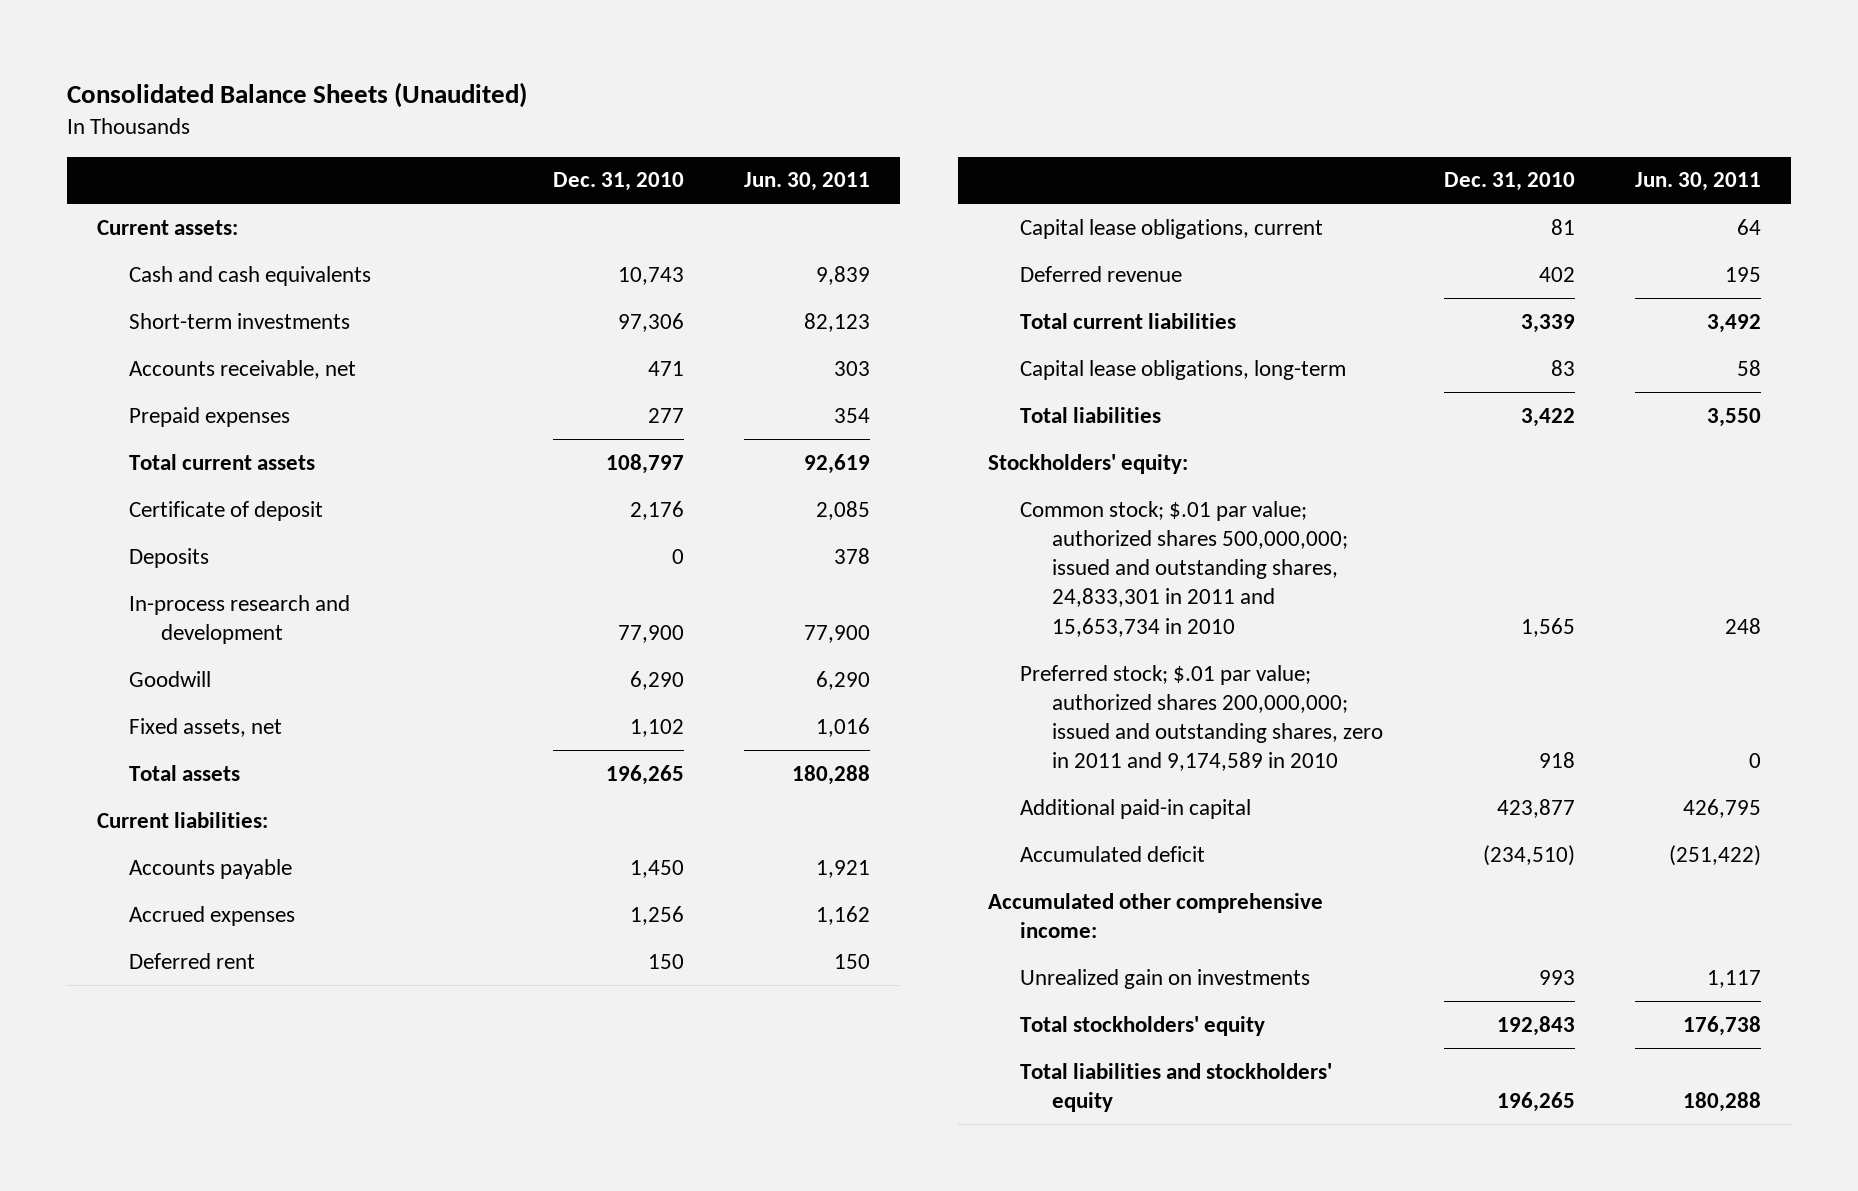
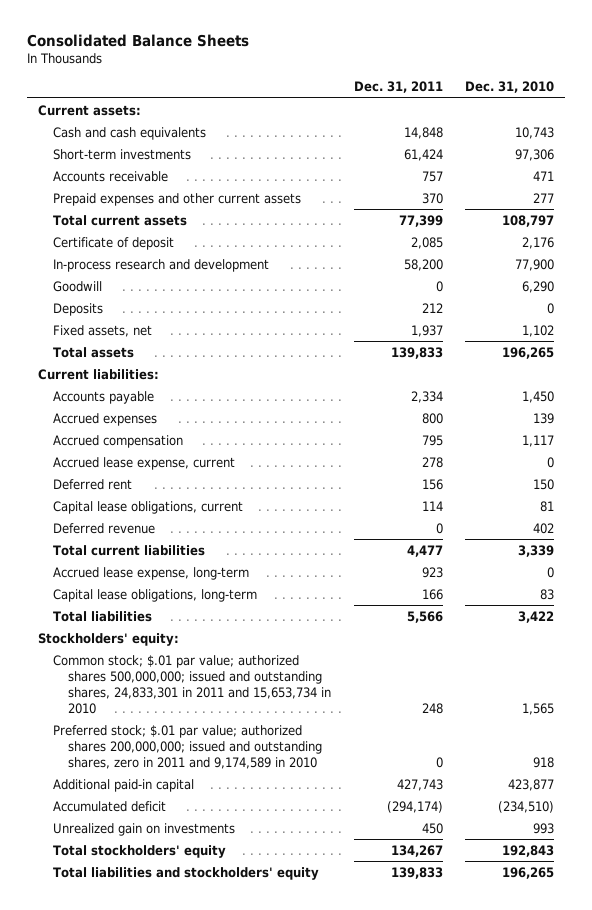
[66,81,527,108] Consolidated Balance Sheets (Unaudited) -> [26,34,249,48] Consolidated Balance Sheets
[744,172,871,192] Jun. 30, 2011 -> none
none -> [353,81,443,94] Dec. 31, 2011
[129,359,357,379] Accounts receivable, net -> [53,170,169,182] Accounts receivable
[129,406,291,427] Prepaid expenses -> [53,192,302,206] Prepaid expenses and other current assets
[129,547,210,568] Deposits -> [53,302,104,316] Deposits
[629,905,684,925] 1,256 -> [533,412,555,424] 139
none -> [53,434,184,448] Accrued compensation
none -> [53,456,236,470] Accrued lease expense, current
none -> [53,566,250,580] Accrued lease expense, long-term
[988,892,1324,939] Accumulated other comprehensive income: -> none

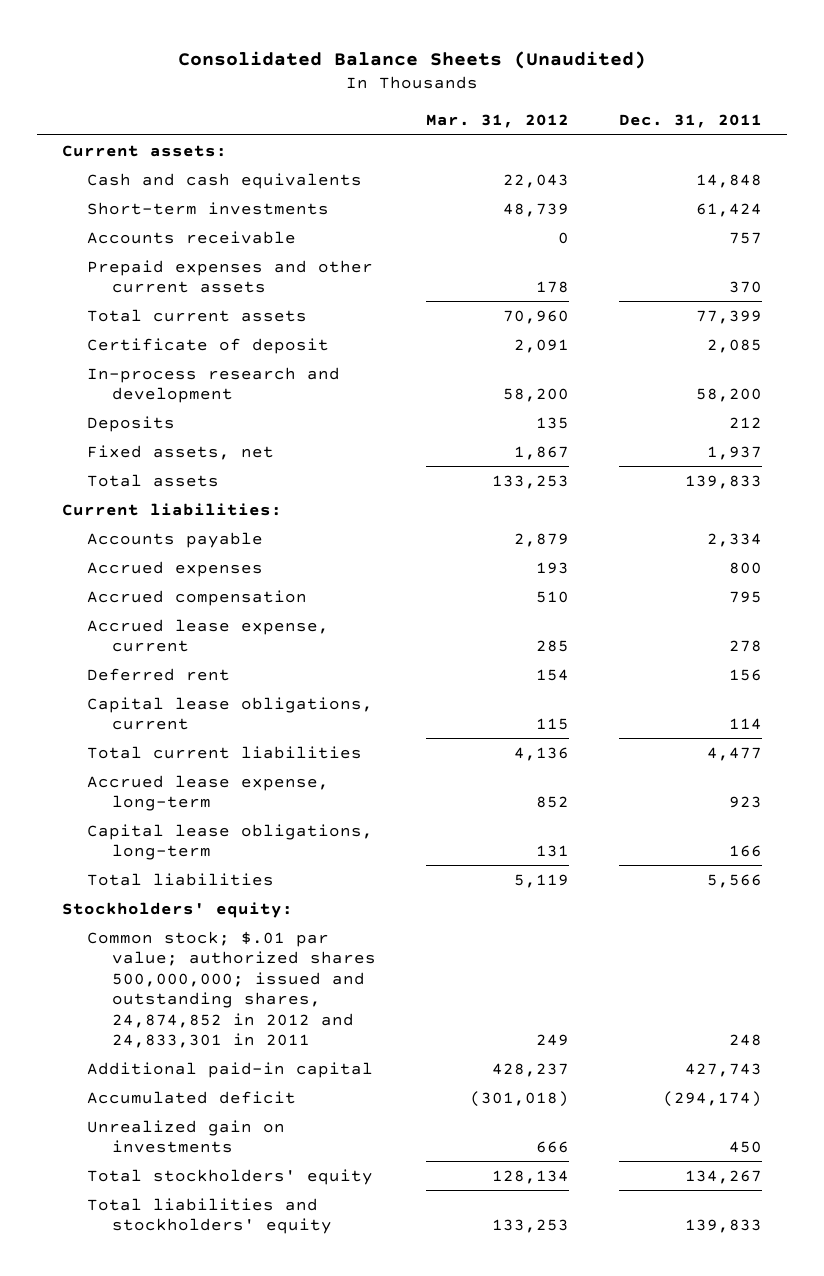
[26,34,249,48] Consolidated Balance Sheets -> [178,50,647,69] Consolidated Balance Sheets (Unaudited)
[465,81,555,94] Dec. 31, 2010 -> none
none -> [426,114,570,129] Mar. 31, 2012
[53,280,103,292] Goodwill -> none
[53,522,156,534] Deferred revenue -> none
[53,724,323,769] Preferred stock; $.01 par value; authorized shares 200,000,000; issued and outstanding shares, zero in 2011 and 9,174,589 in 2010 -> none
[53,654,332,714] Common stock; $.01 par value; authorized shares 500,000,000; issued and outstanding shares, 24,833,301 in 2011 and 15,653,734 in 2010 -> [87,930,377,1049] Common stock; $.01 par value; authorized shares 500,000,000; issued and outstanding shares, 24,874,852 in 2012 and 24,833,301 in 2011

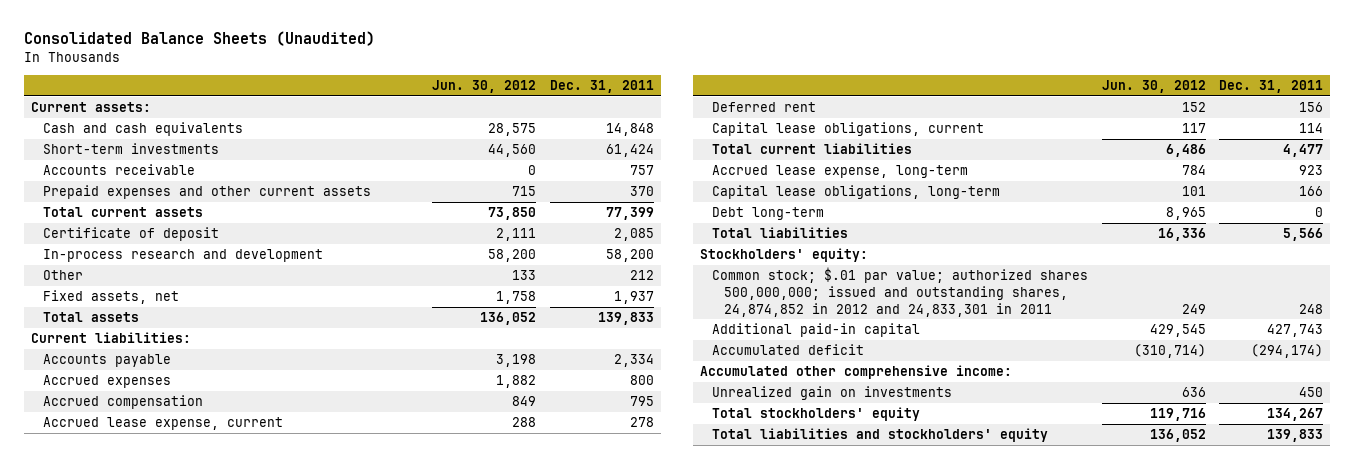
[426,114,570,129] Mar. 31, 2012 -> none
none -> [432,80,537,94] Jun. 30, 2012
[87,415,176,432] Deposits -> [42,270,83,281] Other
none -> [712,207,825,221] Debt long-term
none -> [700,365,1013,380] Accumulated other comprehensive income:

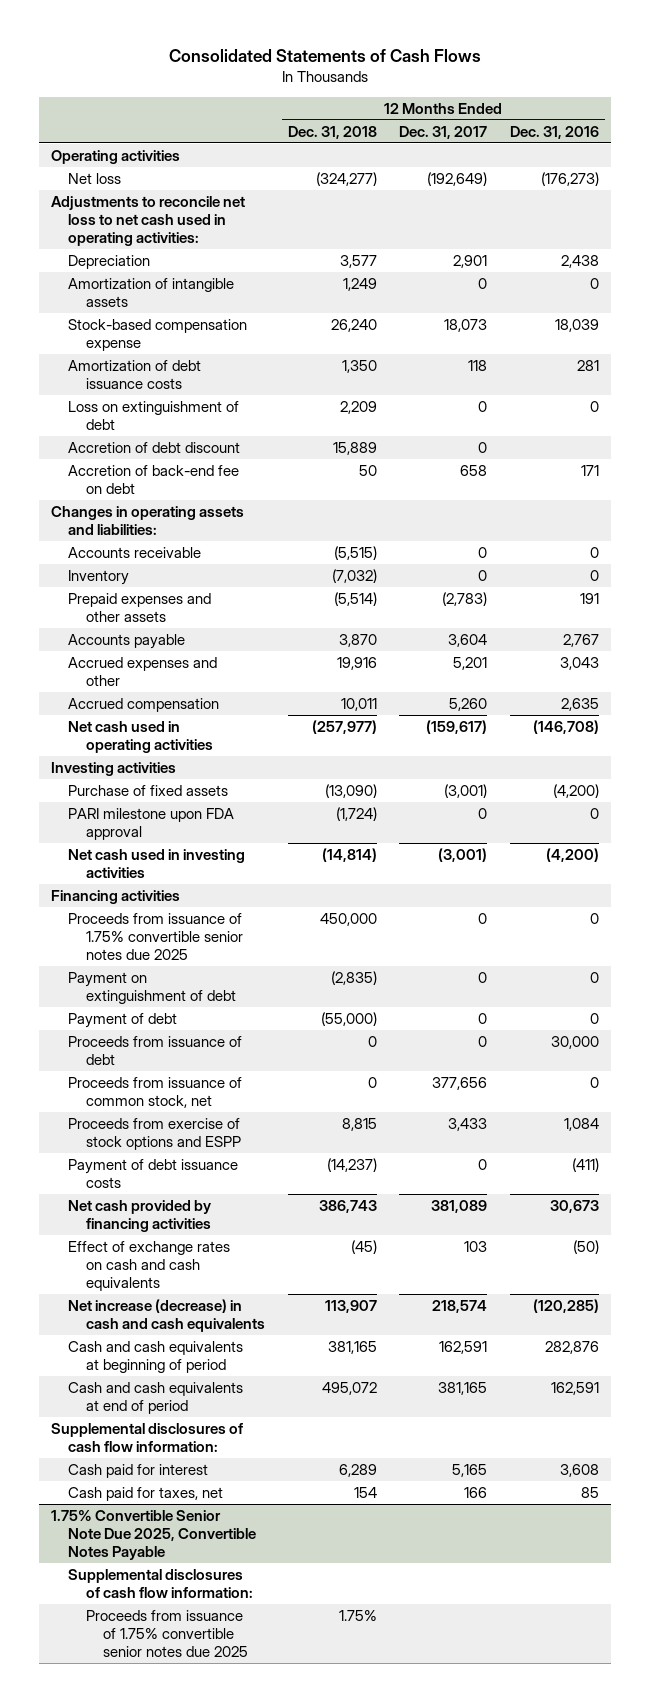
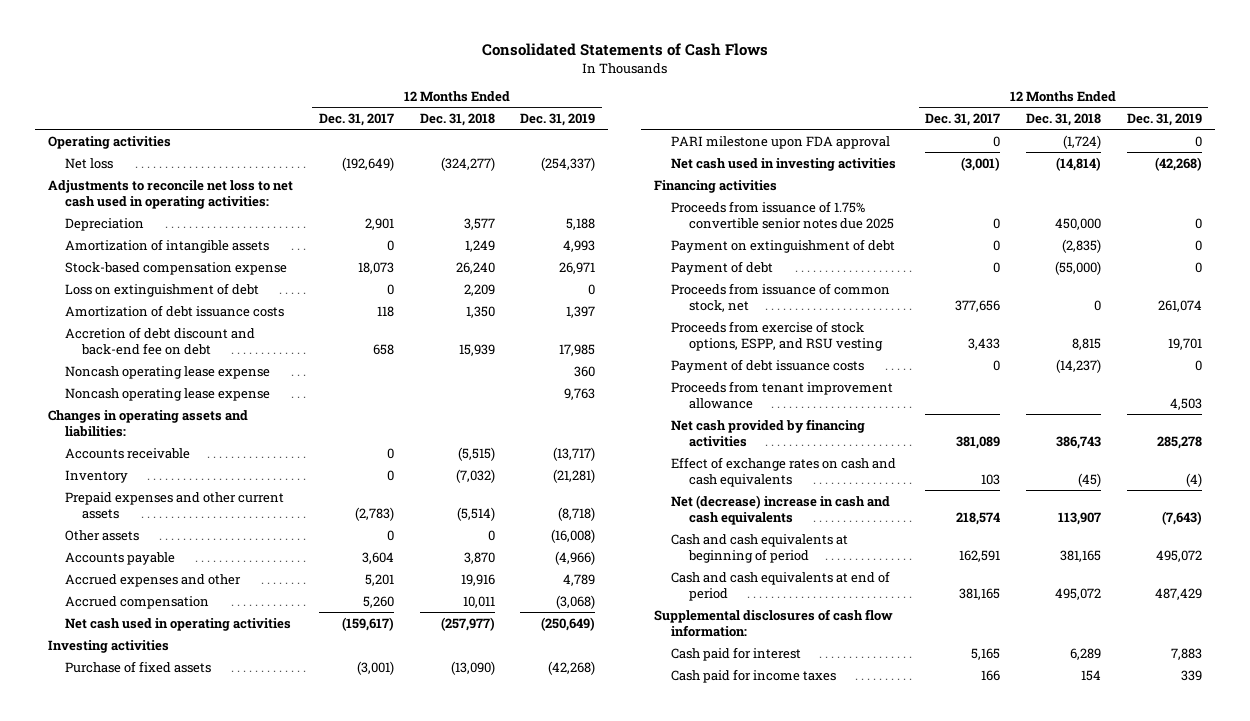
[510,125,600,139] Dec. 31, 2016 -> none
none -> [520,113,596,127] Dec. 31, 2019
[68,441,241,453] Accretion of debt discount -> none
[68,359,202,390] Amortization of debt issuance costs -> [65,304,285,317] Amortization of debt issuance costs
[68,464,240,495] Accretion of back-end fee on debt -> [65,326,256,355] Accretion of debt discount and back-end fee on debt
[358,464,377,476] 50 -> [458,343,495,356] 15,939
none -> [65,365,271,379] Noncash operating lease expense
none -> [65,387,271,401] Noncash operating lease expense
[68,592,212,623] Prepaid expenses and other assets -> [65,491,285,519] Prepaid expenses and other current assets
none -> [65,529,140,541] Other assets
[68,1035,243,1066] Proceeds from issuance of debt -> none
[68,1117,241,1151] Proceeds from exercise of stock options and ESPP -> [671,320,883,351] Proceeds from exercise of stock options, ESPP, and RSU vesting
none -> [671,380,894,409] Proceeds from tenant improvement allowance
[68,1298,265,1333] Net increase (decrease) in cash and cash equivalents -> [671,494,891,525] Net (decrease) increase in cash and cash equivalents
[50,1509,257,1561] 1.75% Convertible Senior Note Due 2025, Convertible Notes Payable -> none
[68,1568,253,1599] Supplemental disclosures of cash flow information: -> none
[85,1609,249,1658] Proceeds from issuance of 1.75% convertible senior notes due 2025 -> none
[68,1486,224,1501] Cash paid for taxes, net -> [671,668,837,683] Cash paid for income taxes

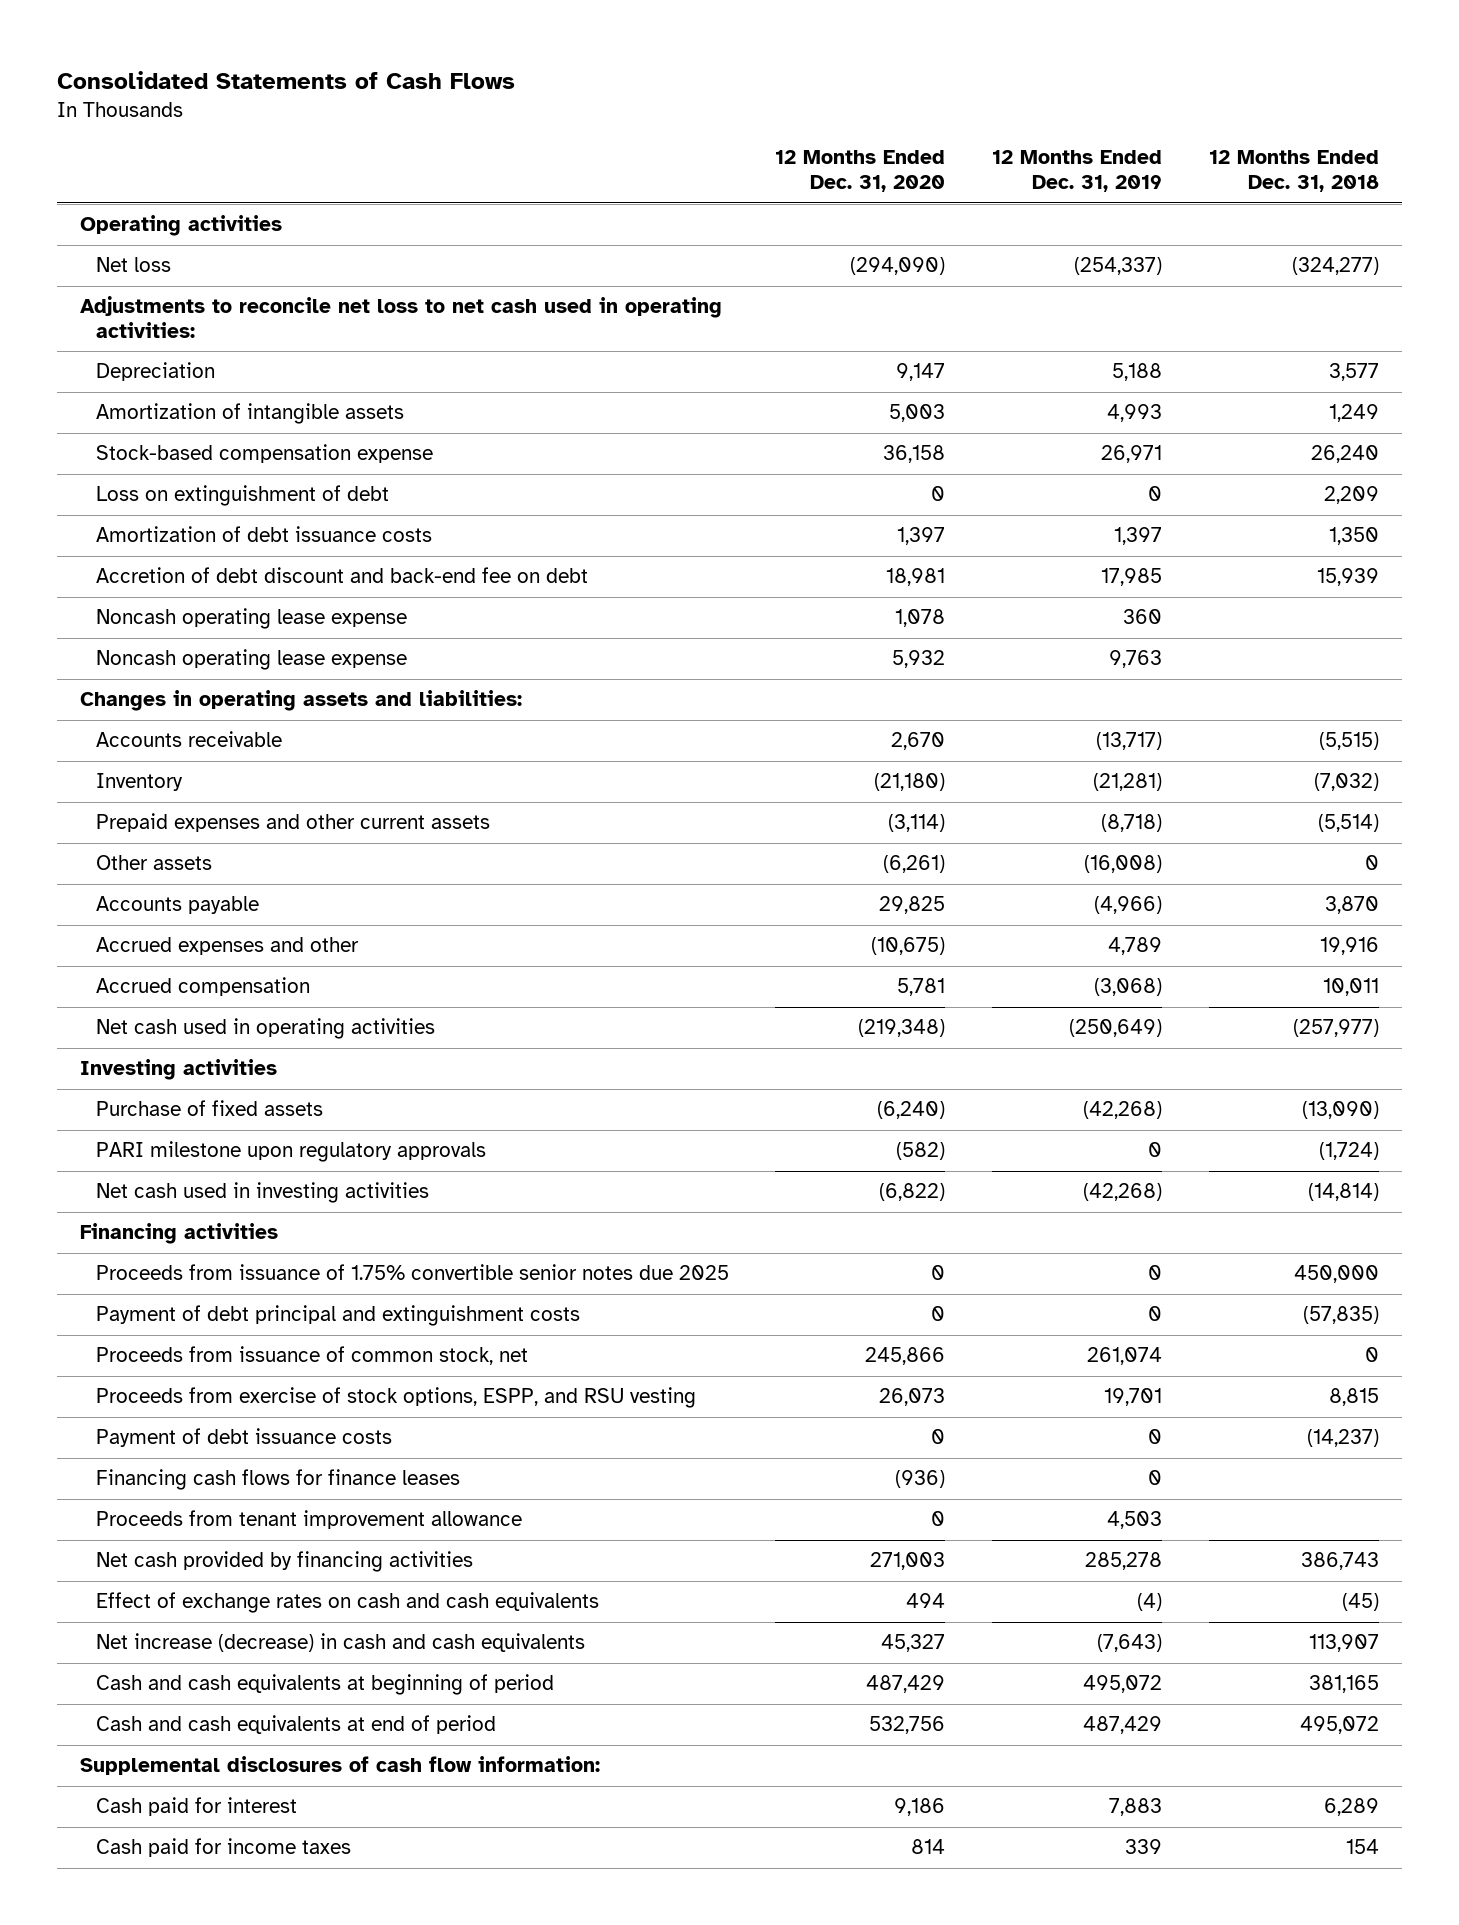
[318,113,394,127] Dec. 31, 2017 -> none
none -> [775,150,946,193] 12 Months Ended Dec. 31, 2020
[671,135,891,149] PARI milestone upon FDA approval -> [95,1141,486,1163] PARI milestone upon regulatory approvals
[671,238,896,253] Payment on extinguishment of debt -> none
[671,260,774,275] Payment of debt -> [95,1305,580,1327] Payment of debt principal and extinguishment costs
[1054,260,1101,275] (55,000) -> [1302,1306,1379,1325] (57,835)
none -> [95,1469,460,1491] Financing cash flows for finance leases
[671,494,891,525] Net (decrease) increase in cash and cash equivalents -> [95,1633,585,1653] Net increase (decrease) in cash and cash equivalents

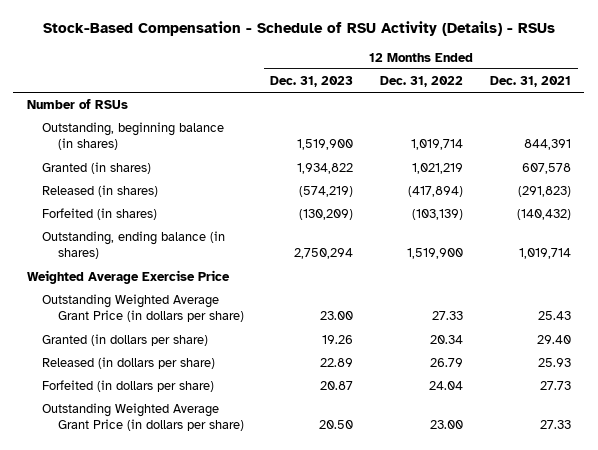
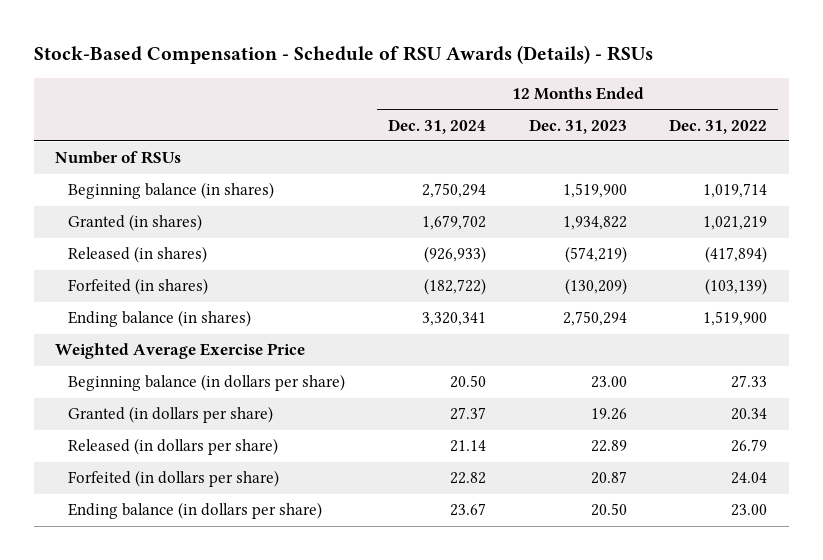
[42,20,555,36] Stock-Based Compensation - Schedule of RSU Activity (Details) - RSUs -> [33,45,653,65] Stock-Based Compensation - Schedule of RSU Awards (Details) - RSUs
[489,75,571,87] Dec. 31, 2021 -> none
none -> [387,118,486,134] Dec. 31, 2024
[42,121,225,151] Outstanding, beginning balance (in shares) -> [67,182,274,200] Beginning balance (in shares)
[42,230,226,260] Outstanding, ending balance (in shares) -> [67,310,251,328] Ending balance (in shares)
[42,293,244,323] Outstanding Weighted Average Grant Price (in dollars per share) -> [67,374,345,392] Beginning balance (in dollars per share)
[42,402,244,432] Outstanding Weighted Average Grant Price (in dollars per share) -> [67,502,322,520] Ending balance (in dollars per share)

